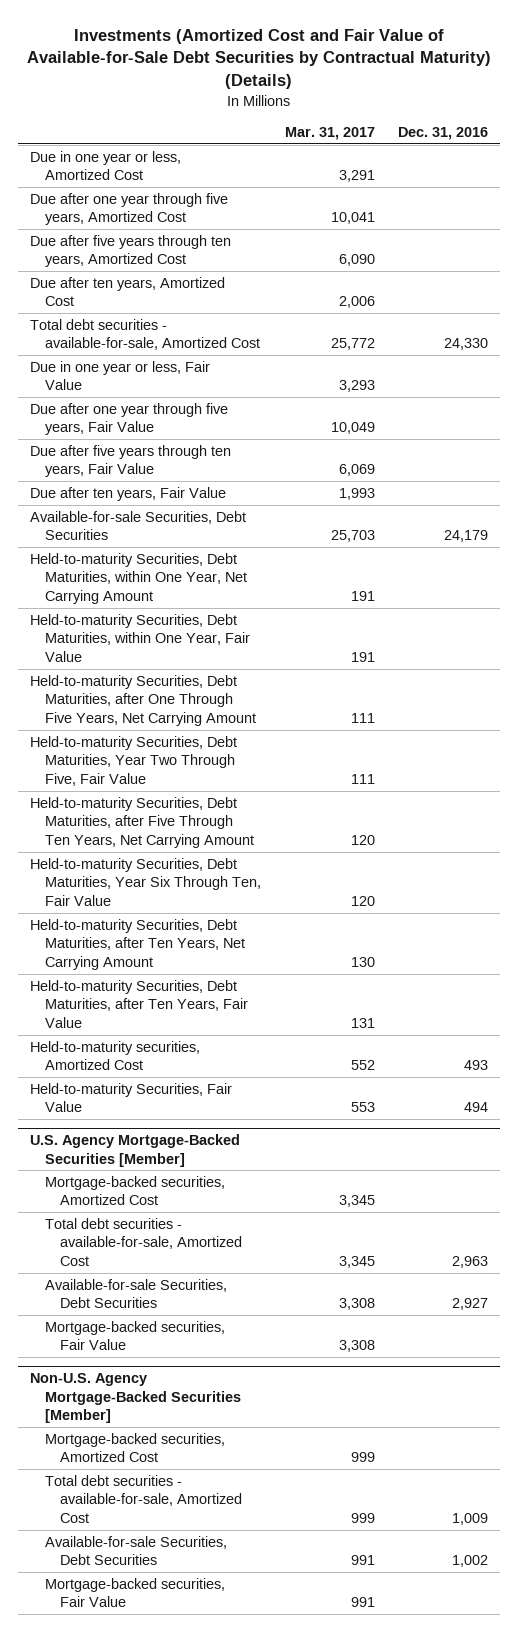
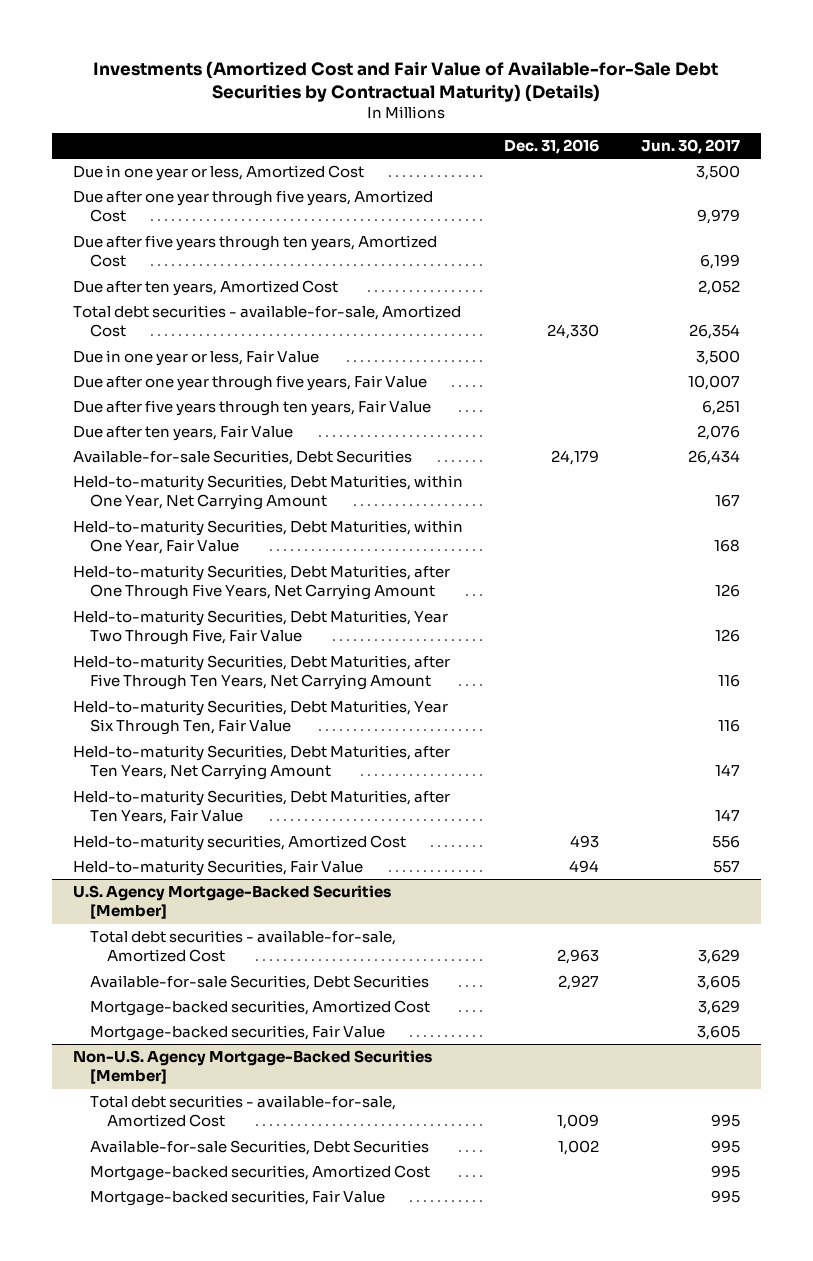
[284,126,375,140] Mar. 31, 2017 -> none
none -> [641,138,741,154] Jun. 30, 2017
[45,1175,226,1206] Mortgage-backed securities, Amortized Cost -> [90,1000,431,1017] Mortgage-backed securities, Amortized Cost
[45,1432,226,1463] Mortgage-backed securities, Amortized Cost -> [90,1165,431,1182] Mortgage-backed securities, Amortized Cost

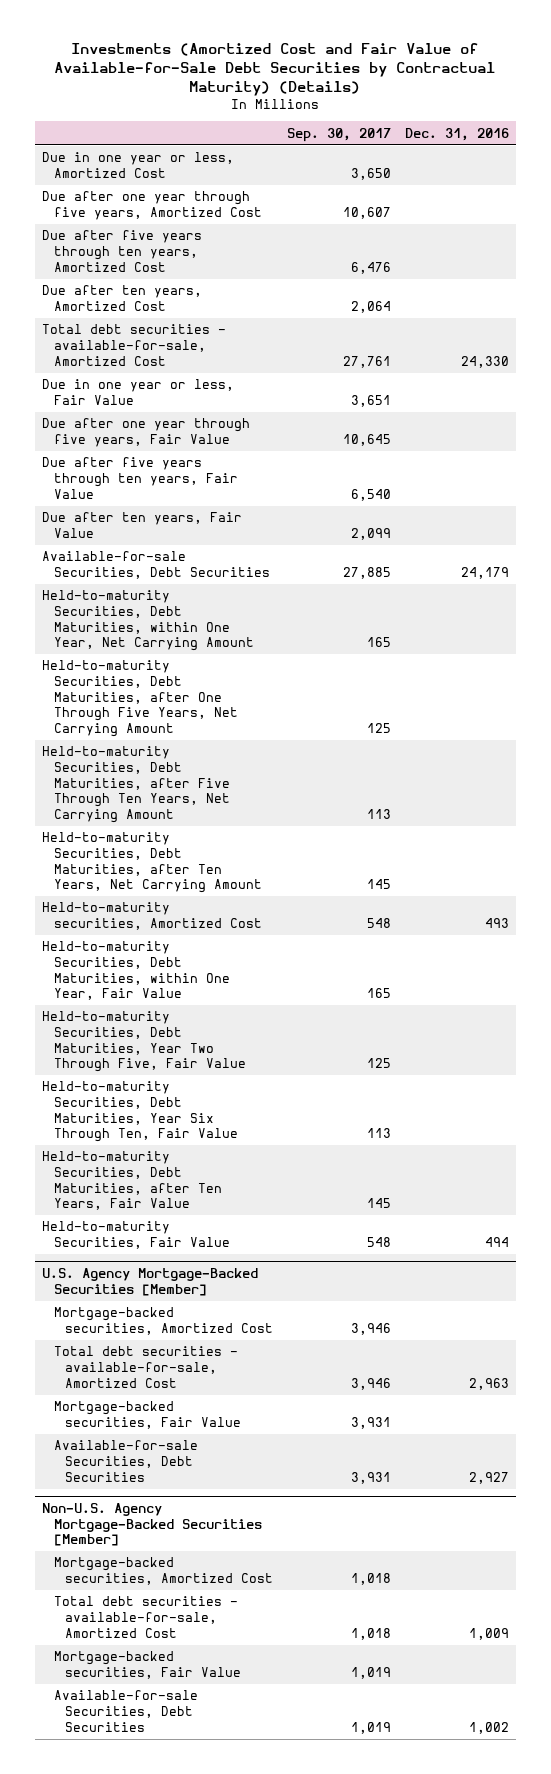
[641,138,741,154] Jun. 30, 2017 -> none
none -> [287,127,392,142] Sep. 30, 2017
[72,520,463,555] Held-to-maturity Securities, Debt Maturities, within One Year, Fair Value -> [41,941,230,1001] Held-to-maturity Securities, Debt Maturities, within One Year, Fair Value
[72,610,448,646] Held-to-maturity Securities, Debt Maturities, Year Two Through Five, Fair Value -> [41,1011,246,1073] Held-to-maturity Securities, Debt Maturities, Year Two Through Five, Fair Value
[72,700,448,736] Held-to-maturity Securities, Debt Maturities, Year Six Through Ten, Fair Value -> [41,1081,238,1143] Held-to-maturity Securities, Debt Maturities, Year Six Through Ten, Fair Value
[72,790,450,825] Held-to-maturity Securities, Debt Maturities, after Ten Years, Fair Value -> [41,1151,222,1211] Held-to-maturity Securities, Debt Maturities, after Ten Years, Fair Value
[90,930,397,963] Total debt securities - available-for-sale, Amortized Cost -> [53,1346,238,1388] Total debt securities - available-for-sale, Amortized Cost
[90,975,430,991] Available-for-sale Securities, Debt Securities -> [53,1440,198,1482] Available-for-sale Securities, Debt Securities
[90,1095,397,1128] Total debt securities - available-for-sale, Amortized Cost -> [53,1596,238,1638] Total debt securities - available-for-sale, Amortized Cost
[90,1140,430,1156] Available-for-sale Securities, Debt Securities -> [53,1690,198,1732] Available-for-sale Securities, Debt Securities

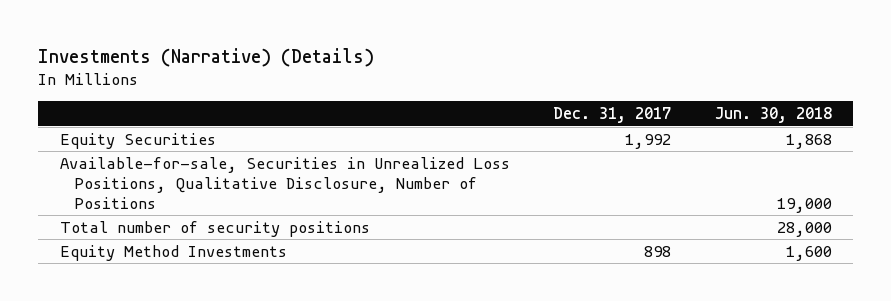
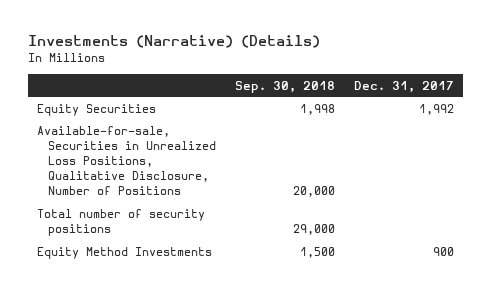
[714,107,832,124] Jun. 30, 2018 -> none
none -> [235,80,336,93] Sep. 30, 2018
[644,245,672,257] 898 -> [432,246,454,256] 900

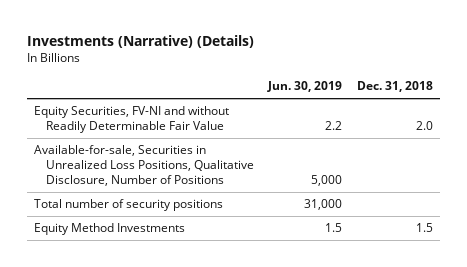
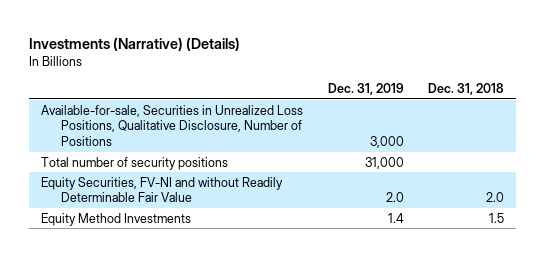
[267,81,343,93] Jun. 30, 2019 -> none
none -> [327,83,404,96] Dec. 31, 2019
[34,106,230,134] Equity Securities, FV-NI and without Readily Determinable Fair Value -> [41,176,284,203] Equity Securities, FV-NI and without Readily Determinable Fair Value

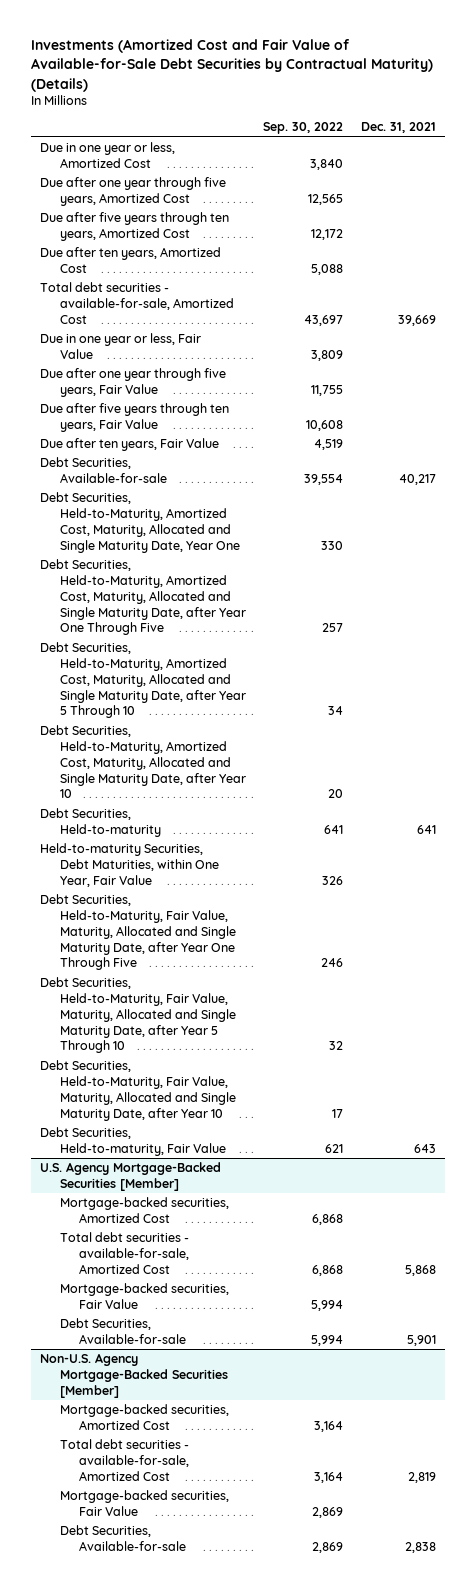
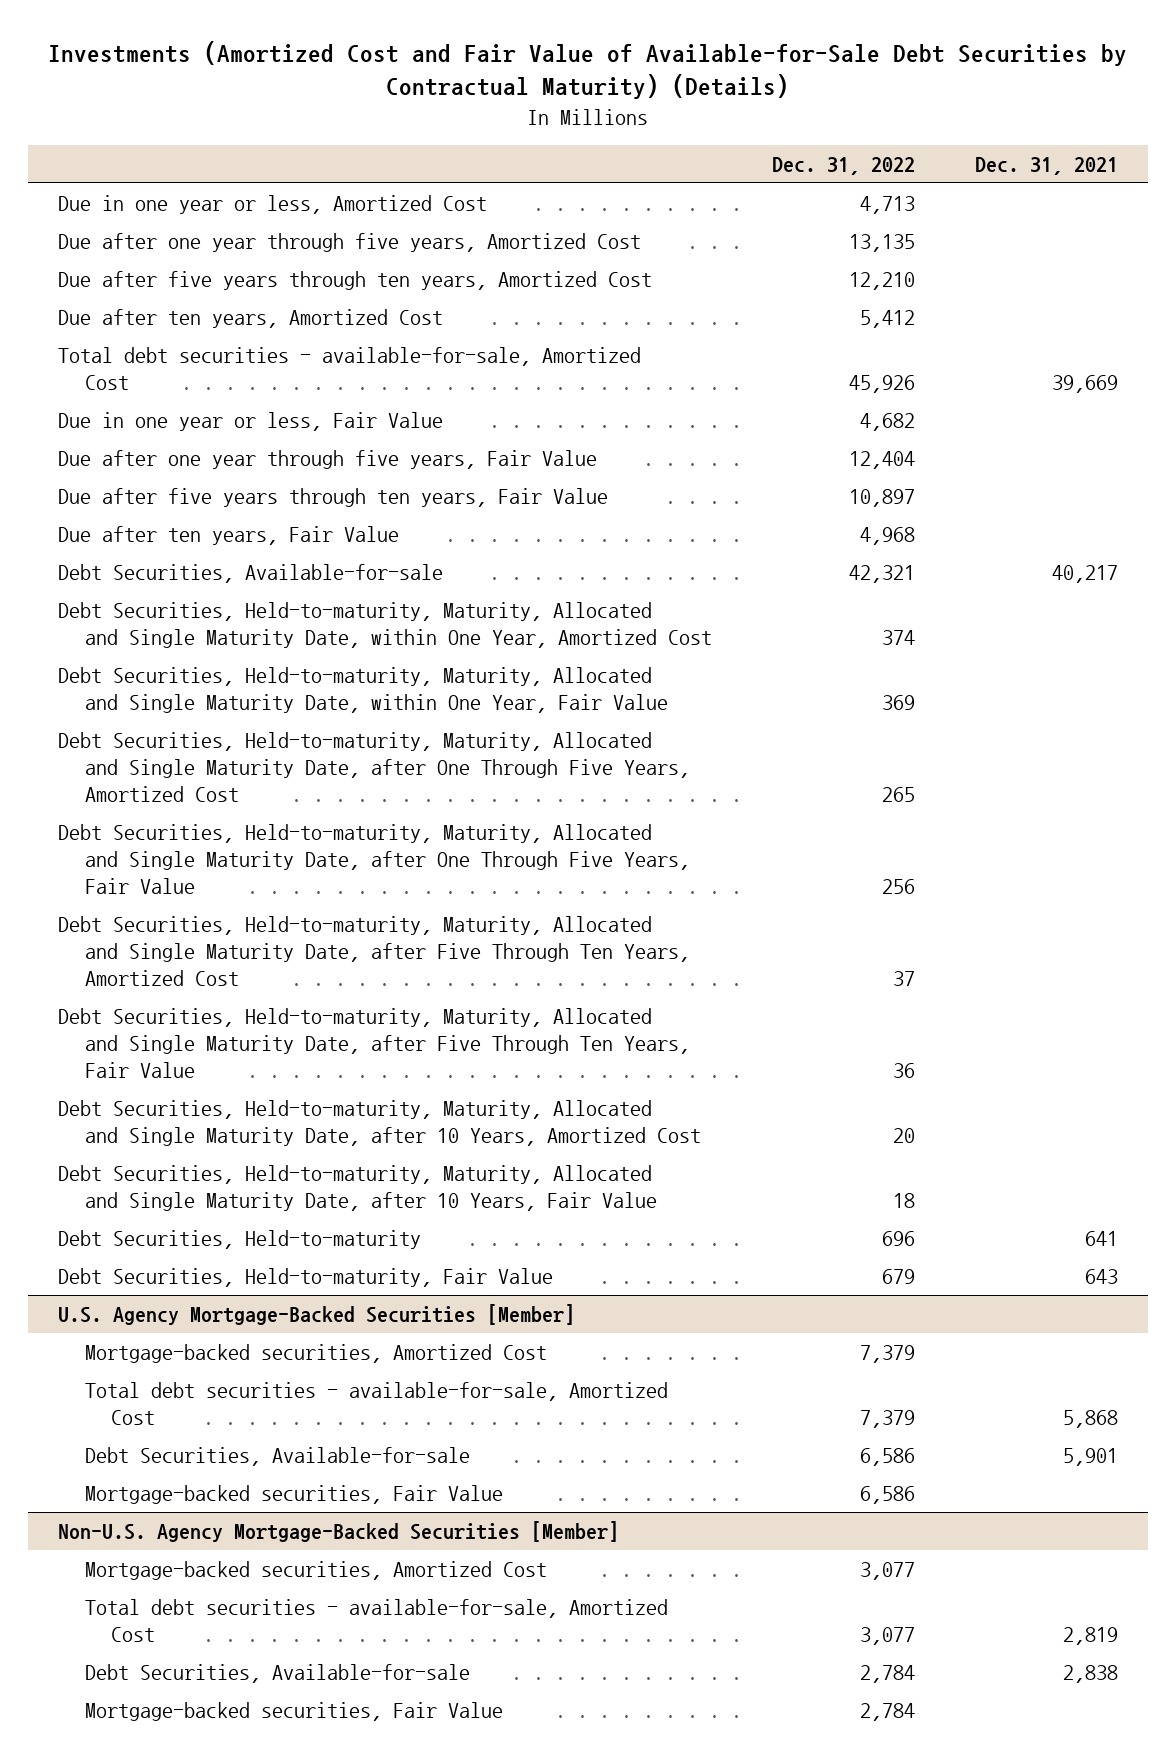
[263,122,344,135] Sep. 30, 2022 -> none
none -> [771,156,915,175] Dec. 31, 2022
[39,491,240,553] Debt Securities, Held-to-Maturity, Amortized Cost, Maturity, Allocated and Single Maturity Date, Year One -> [57,601,712,648] Debt Securities, Held-to-maturity, Maturity, Allocated and Single Maturity Date, within One Year, Amortized Cost
none -> [57,666,668,713] Debt Securities, Held-to-maturity, Maturity, Allocated and Single Maturity Date, within One Year, Fair Value
[39,558,246,636] Debt Securities, Held-to-Maturity, Amortized Cost, Maturity, Allocated and Single Maturity Date, after Year One Through Five -> [57,731,690,802] Debt Securities, Held-to-maturity, Maturity, Allocated and Single Maturity Date, after One Through Five Years, Amortized Cost
none -> [57,823,690,894] Debt Securities, Held-to-maturity, Maturity, Allocated and Single Maturity Date, after One Through Five Years, Fair Value
[39,641,246,719] Debt Securities, Held-to-Maturity, Amortized Cost, Maturity, Allocated and Single Maturity Date, after Year 5 Through 10 -> [57,915,690,986] Debt Securities, Held-to-maturity, Maturity, Allocated and Single Maturity Date, after Five Through Ten Years, Amortized Cost
none -> [57,1007,690,1078] Debt Securities, Held-to-maturity, Maturity, Allocated and Single Maturity Date, after Five Through Ten Years, Fair Value
[39,724,246,799] Debt Securities, Held-to-Maturity, Amortized Cost, Maturity, Allocated and Single Maturity Date, after Year 10 -> [57,1099,701,1146] Debt Securities, Held-to-maturity, Maturity, Allocated and Single Maturity Date, after 10 Years, Amortized Cost
none -> [57,1164,657,1211] Debt Securities, Held-to-maturity, Maturity, Allocated and Single Maturity Date, after 10 Years, Fair Value
[39,842,219,887] Held-to-maturity Securities, Debt Maturities, within One Year, Fair Value -> none
[39,893,236,971] Debt Securities, Held-to-Maturity, Fair Value, Maturity, Allocated and Single Maturity Date, after Year One Through Five -> none
[39,976,236,1054] Debt Securities, Held-to-Maturity, Fair Value, Maturity, Allocated and Single Maturity Date, after Year 5 Through 10 -> none
[39,1059,236,1121] Debt Securities, Held-to-Maturity, Fair Value, Maturity, Allocated and Single Maturity Date, after Year 10 -> none
[59,1282,229,1309] Mortgage-backed securities, Fair Value -> [84,1484,503,1504] Mortgage-backed securities, Fair Value
[59,1489,229,1516] Mortgage-backed securities, Fair Value -> [84,1701,503,1721] Mortgage-backed securities, Fair Value

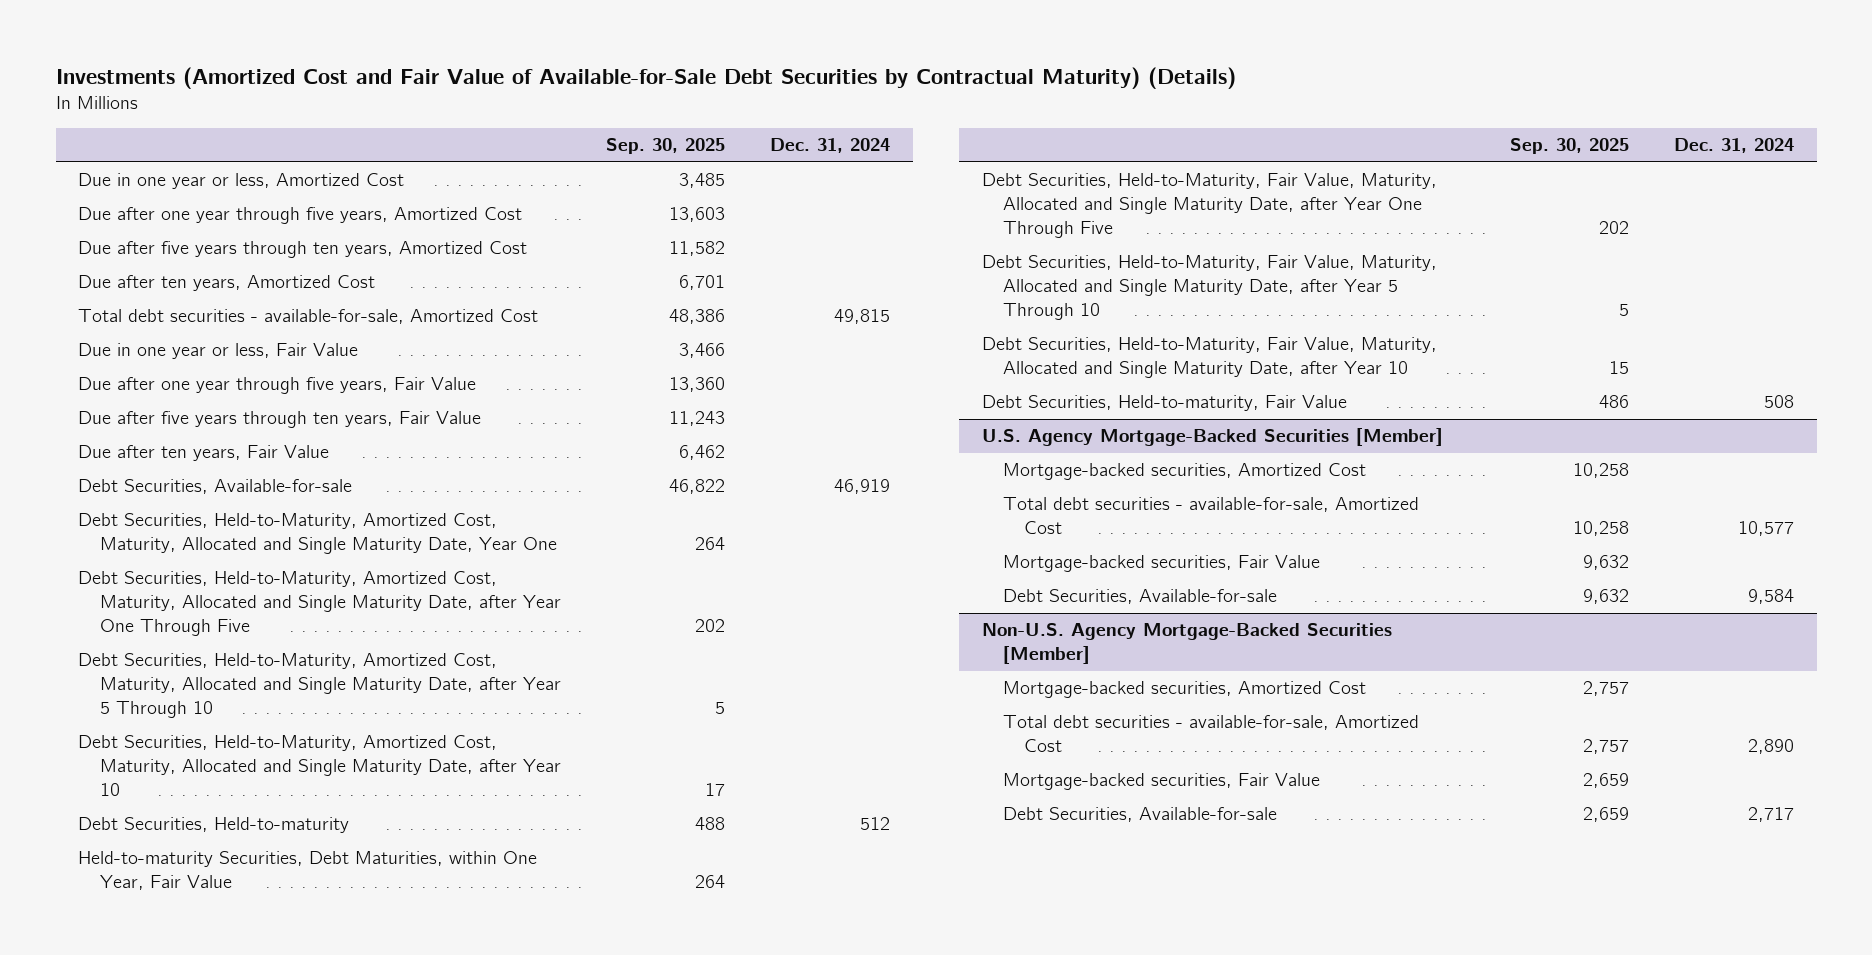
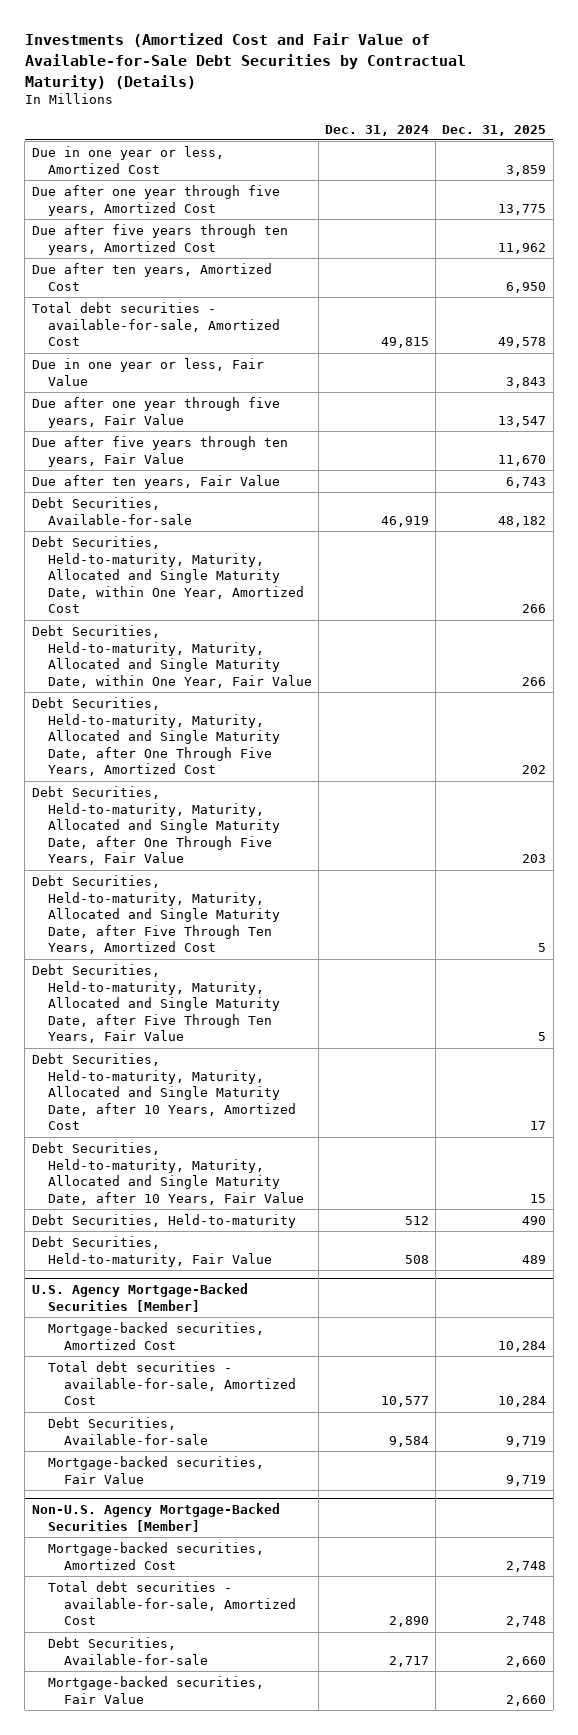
[605,138,725,155] Sep. 30, 2025 -> none
none -> [442,124,547,136] Dec. 31, 2025
[78,513,557,555] Debt Securities, Held-to-Maturity, Amortized Cost, Maturity, Allocated and Single Maturity Date, Year One -> [31,536,304,614] Debt Securities, Held-to-maturity, Maturity, Allocated and Single Maturity Date, within One Year, Amortized Cost
none -> [31,625,312,688] Debt Securities, Held-to-maturity, Maturity, Allocated and Single Maturity Date, within One Year, Fair Value
[78,571,561,637] Debt Securities, Held-to-Maturity, Amortized Cost, Maturity, Allocated and Single Maturity Date, after Year One Through Five -> [31,697,280,777] Debt Securities, Held-to-maturity, Maturity, Allocated and Single Maturity Date, after One Through Five Years, Amortized Cost
none -> [31,786,280,866] Debt Securities, Held-to-maturity, Maturity, Allocated and Single Maturity Date, after One Through Five Years, Fair Value
[78,653,561,719] Debt Securities, Held-to-Maturity, Amortized Cost, Maturity, Allocated and Single Maturity Date, after Year 5 Through 10 -> [31,875,280,955] Debt Securities, Held-to-maturity, Maturity, Allocated and Single Maturity Date, after Five Through Ten Years, Amortized Cost
none -> [31,964,280,1044] Debt Securities, Held-to-maturity, Maturity, Allocated and Single Maturity Date, after Five Through Ten Years, Fair Value
[78,735,561,797] Debt Securities, Held-to-Maturity, Amortized Cost, Maturity, Allocated and Single Maturity Date, after Year 10 -> [31,1053,296,1131] Debt Securities, Held-to-maturity, Maturity, Allocated and Single Maturity Date, after 10 Years, Amortized Cost
none -> [31,1142,304,1205] Debt Securities, Held-to-maturity, Maturity, Allocated and Single Maturity Date, after 10 Years, Fair Value
[78,851,538,891] Held-to-maturity Securities, Debt Maturities, within One Year, Fair Value -> none
[981,173,1437,239] Debt Securities, Held-to-Maturity, Fair Value, Maturity, Allocated and Single Maturity Date, after Year One Through Five -> none
[981,255,1437,321] Debt Securities, Held-to-Maturity, Fair Value, Maturity, Allocated and Single Maturity Date, after Year 5 Through 10 -> none
[981,337,1437,379] Debt Securities, Held-to-Maturity, Fair Value, Maturity, Allocated and Single Maturity Date, after Year 10 -> none
[1003,555,1321,573] Mortgage-backed securities, Fair Value -> [47,1456,264,1484] Mortgage-backed securities, Fair Value
[1003,773,1321,791] Mortgage-backed securities, Fair Value -> [47,1676,264,1704] Mortgage-backed securities, Fair Value

